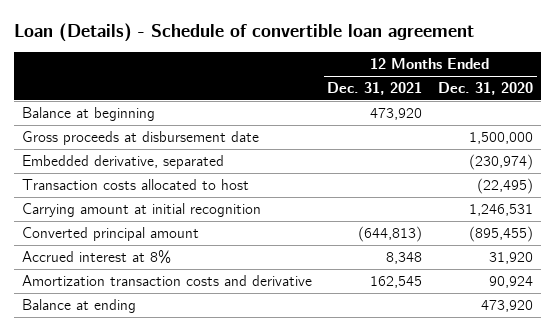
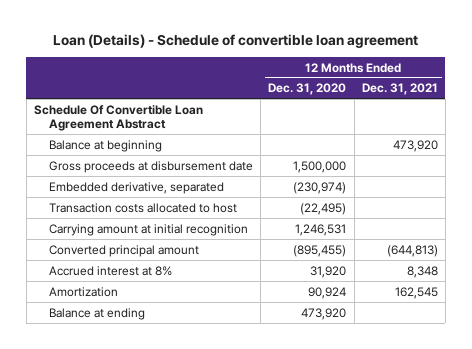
none -> [34,104,204,132] Schedule Of Convertible Loan Agreement Abstract
[21,275,312,287] Amortization transaction costs and derivative -> [49,286,119,297] Amortization

